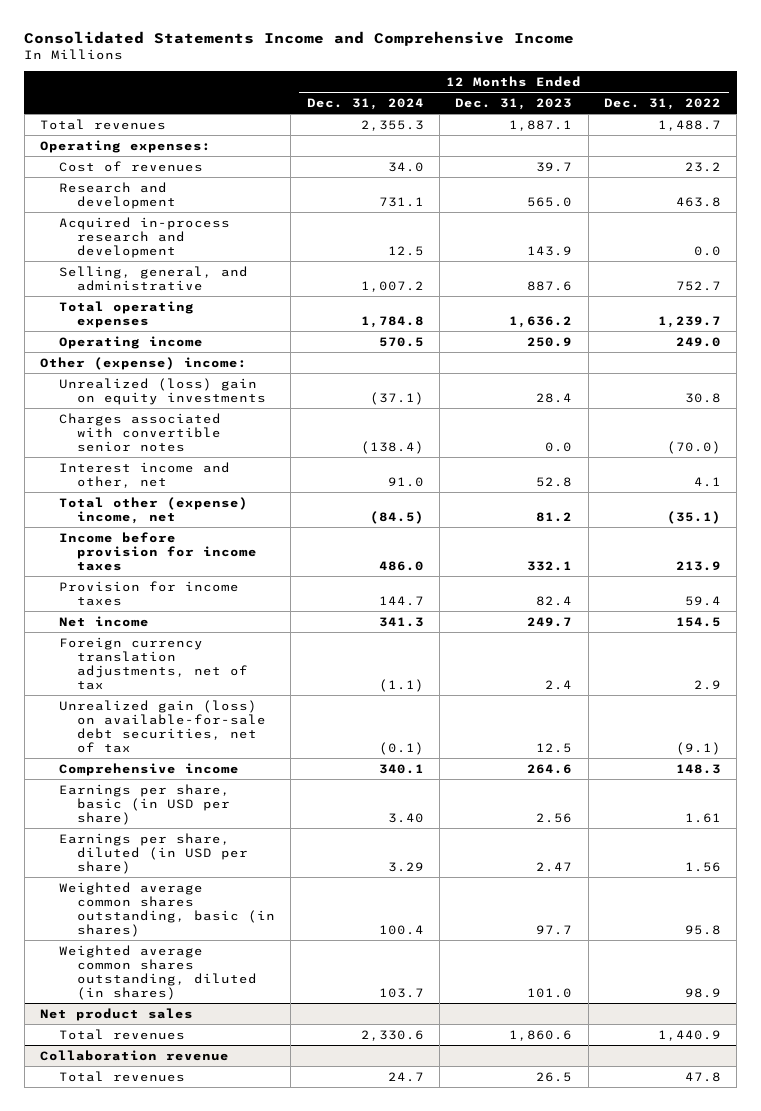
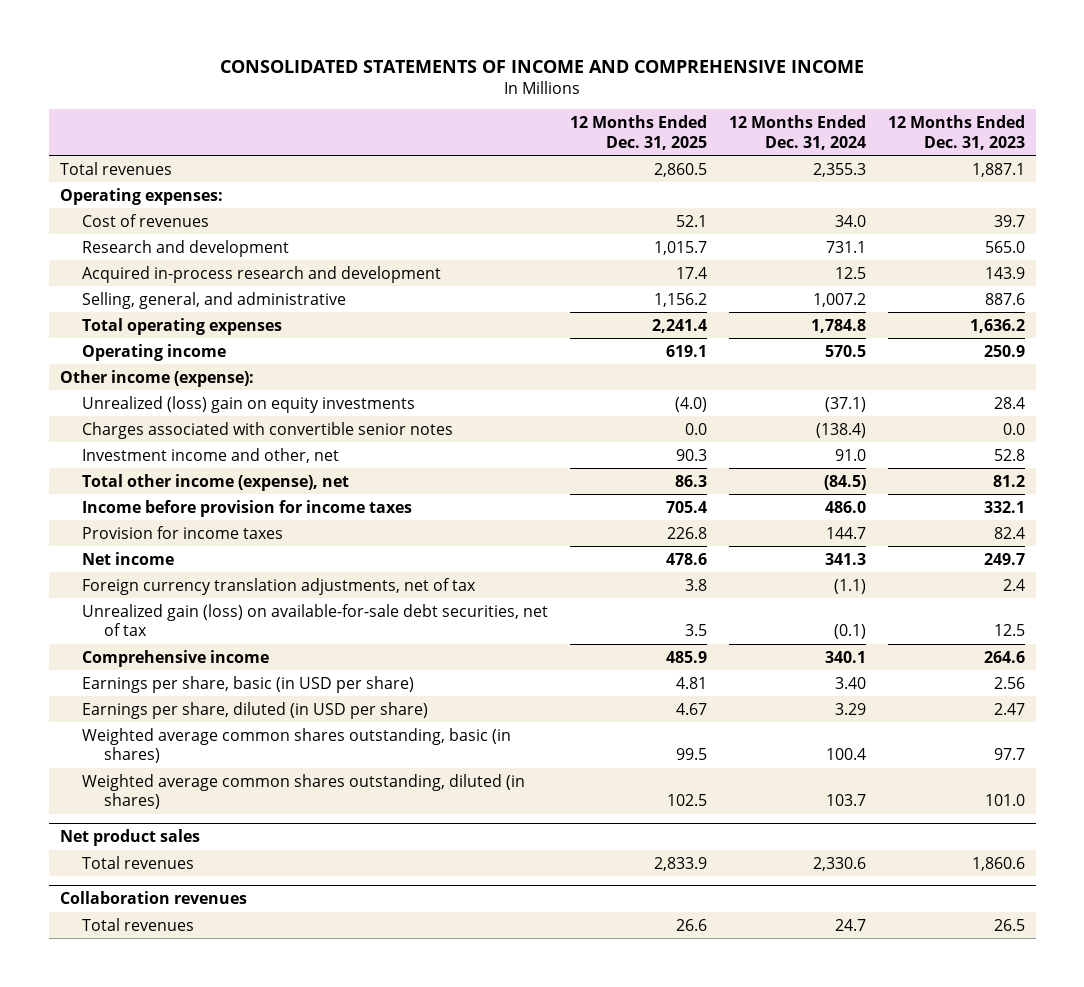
[24,31,575,47] Consolidated Statements Income and Comprehensive Income -> [220,59,865,73] CONSOLIDATED STATEMENTS OF INCOME AND COMPREHENSIVE INCOME
[603,97,721,110] Dec. 31, 2022 -> none
none -> [569,114,707,150] 12 Months Ended Dec. 31, 2025
[40,356,248,370] Other (expense) income: -> [59,369,254,387] Other income (expense):
[58,461,230,488] Interest income and other, net -> [81,447,339,463] Investment income and other, net
[58,496,248,524] Total other (expense) income, net -> [81,473,349,491] Total other income (expense), net
[40,1049,230,1061] Collaboration revenue -> [59,891,247,905] Collaboration revenues

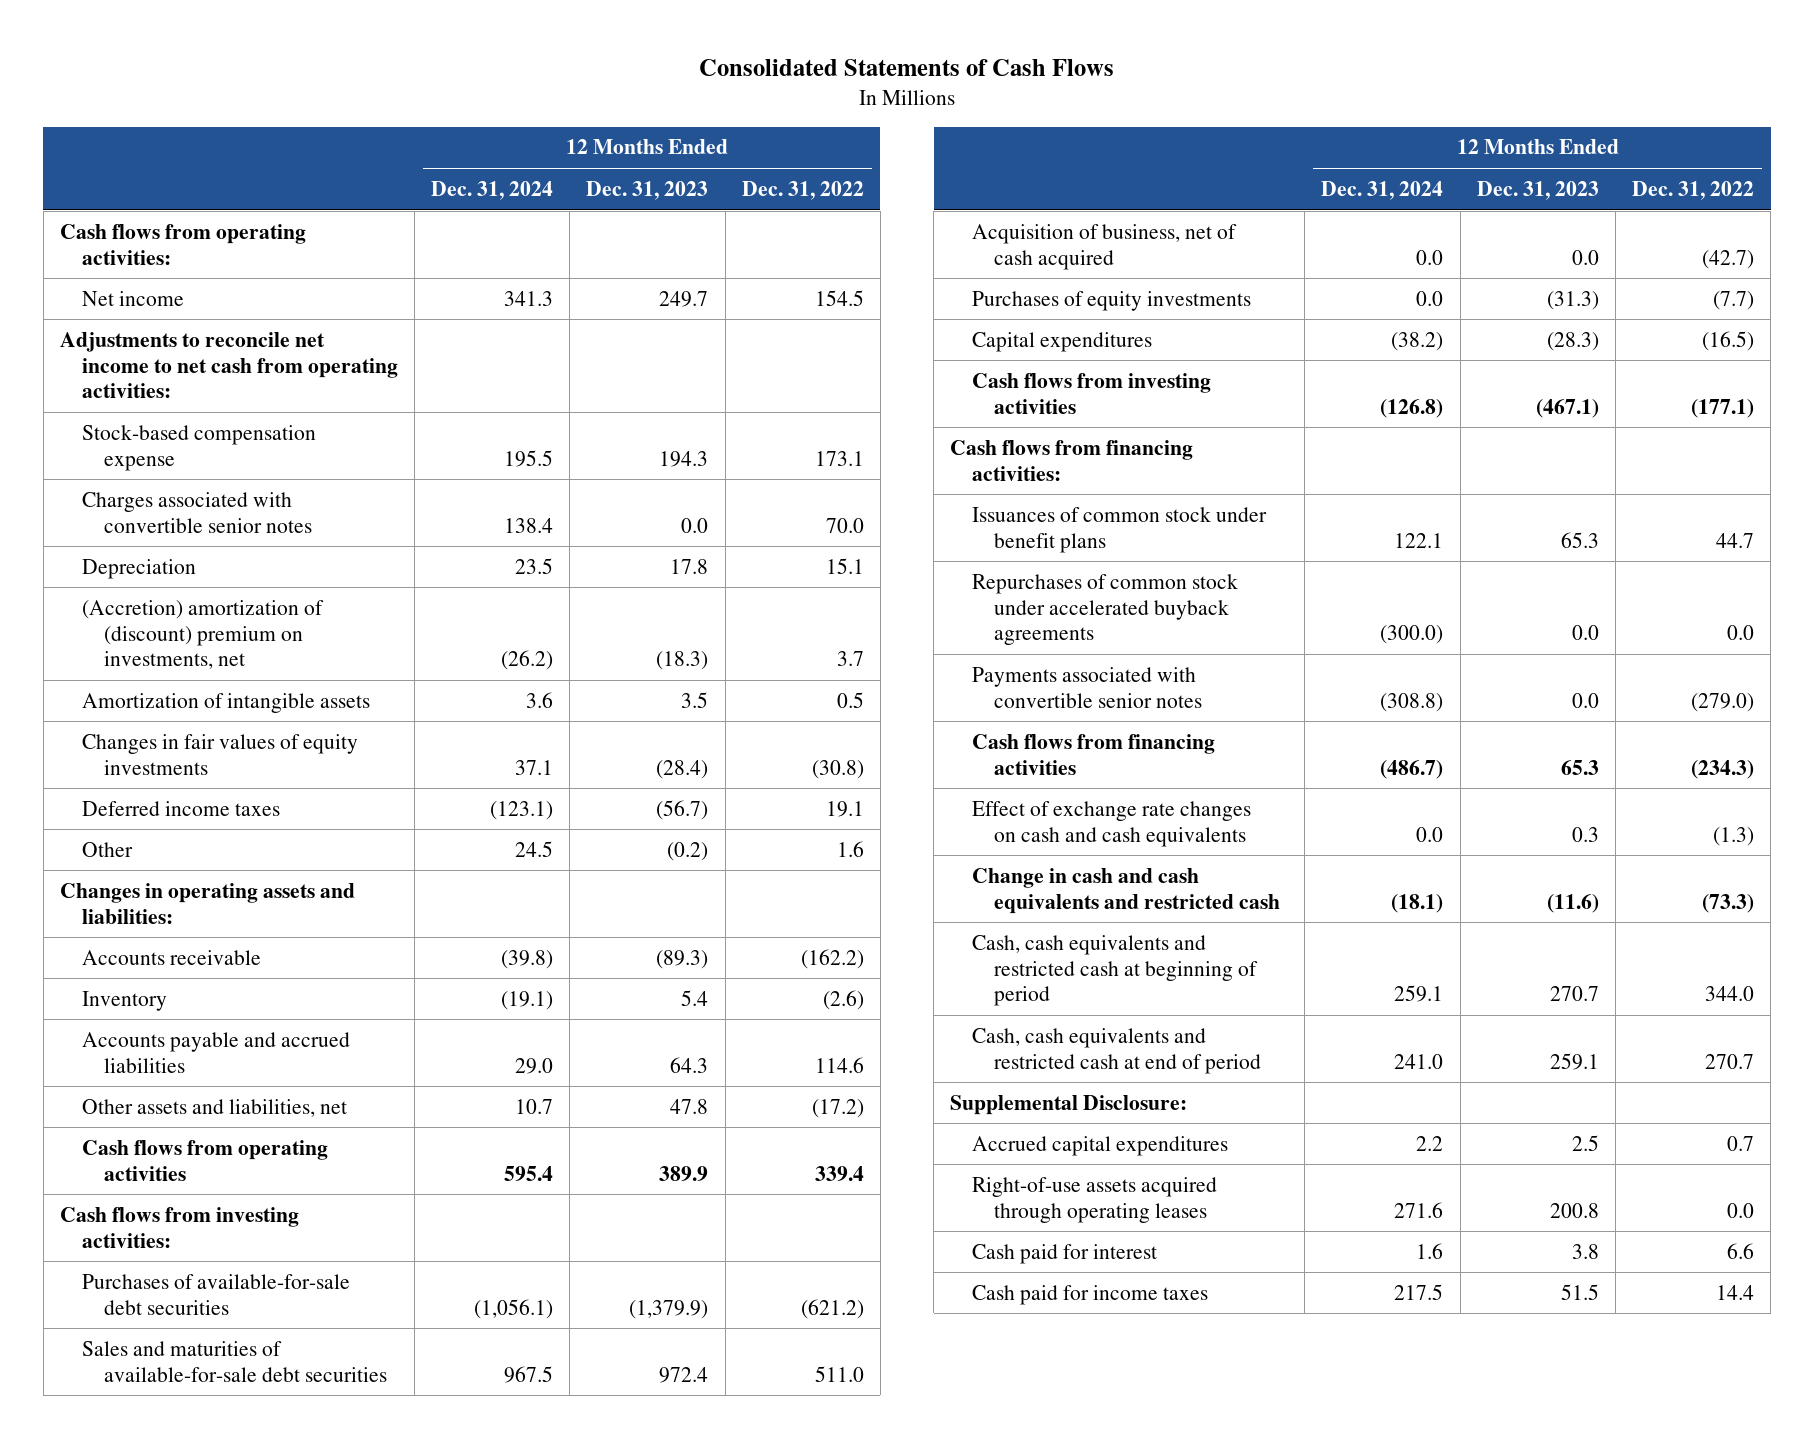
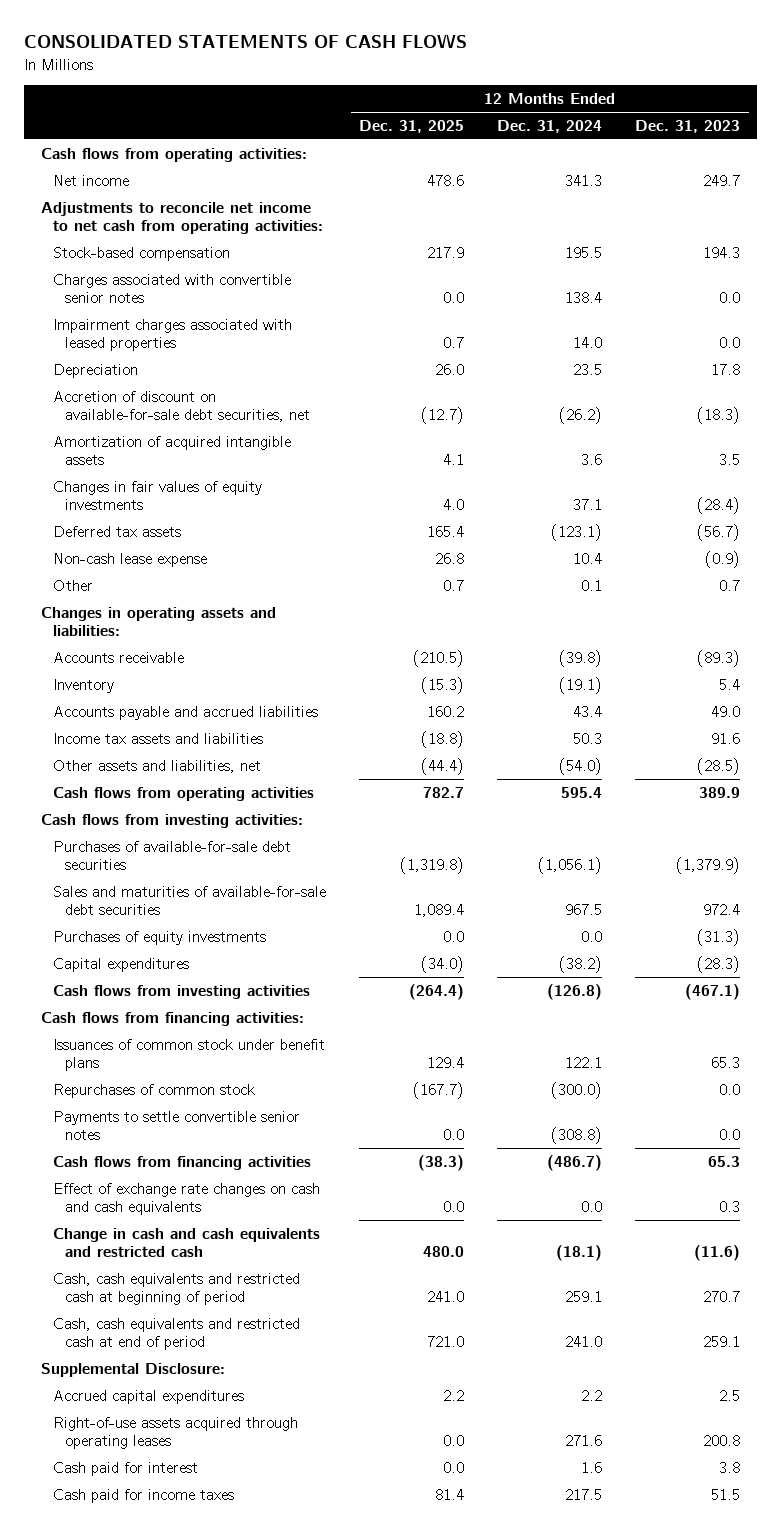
[699,59,1115,77] Consolidated Statements of Cash Flows -> [24,33,468,49] CONSOLIDATED STATEMENTS OF CASH FLOWS
[741,180,864,200] Dec. 31, 2022 -> none
none -> [359,119,465,133] Dec. 31, 2025
[81,424,316,471] Stock-based compensation expense -> [52,246,230,261] Stock-based compensation
none -> [52,318,292,352] Impairment charges associated with leased properties
[81,599,324,670] (Accretion) amortization of (discount) premium on investments, net -> [52,390,311,423] Accretion of discount on available-for-sale debt securities, net
[81,692,370,713] Amortization of intangible assets -> [52,435,291,466] Amortization of acquired intangible assets
[81,800,280,816] Deferred income taxes -> [52,525,181,537] Deferred tax assets
none -> [52,552,207,567] Non-cash lease expense
[515,840,554,857] 24.5 -> [581,579,603,591] 0.1
[667,841,709,861] (0.2) -> [719,579,741,591] 0.7
[515,1057,554,1074] 29.0 -> [573,705,603,717] 43.4
[670,1056,709,1073] 64.3 -> [711,705,741,717] 49.0
none -> [52,732,263,744] Income tax assets and liabilities
[515,1098,554,1114] 10.7 -> [559,757,603,775] (54.0)
[670,1098,709,1114] 47.8 -> [697,757,741,775] (28.5)
[972,223,1238,270] Acquisition of business, net of cash acquired -> none
[972,573,1239,646] Repurchases of common stock under accelerated buyback agreements -> [52,1083,255,1098] Repurchases of common stock
[972,666,1202,708] Payments associated with convertible senior notes -> [52,1110,300,1141] Payments to settle convertible senior notes

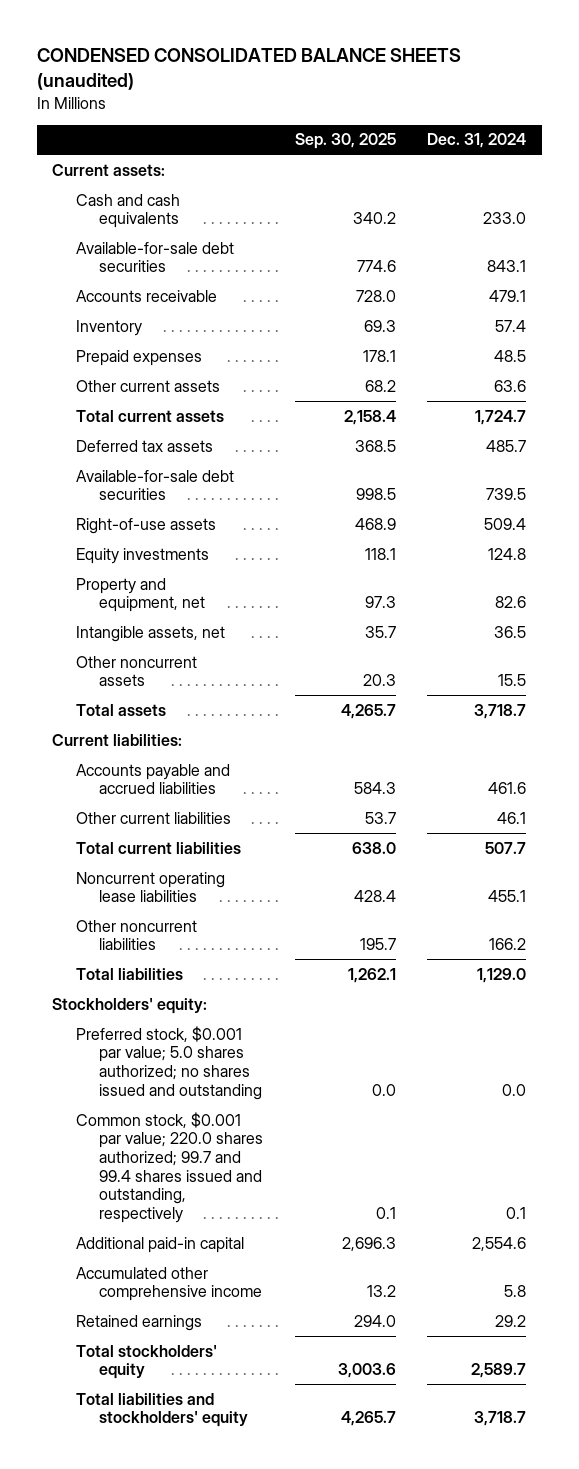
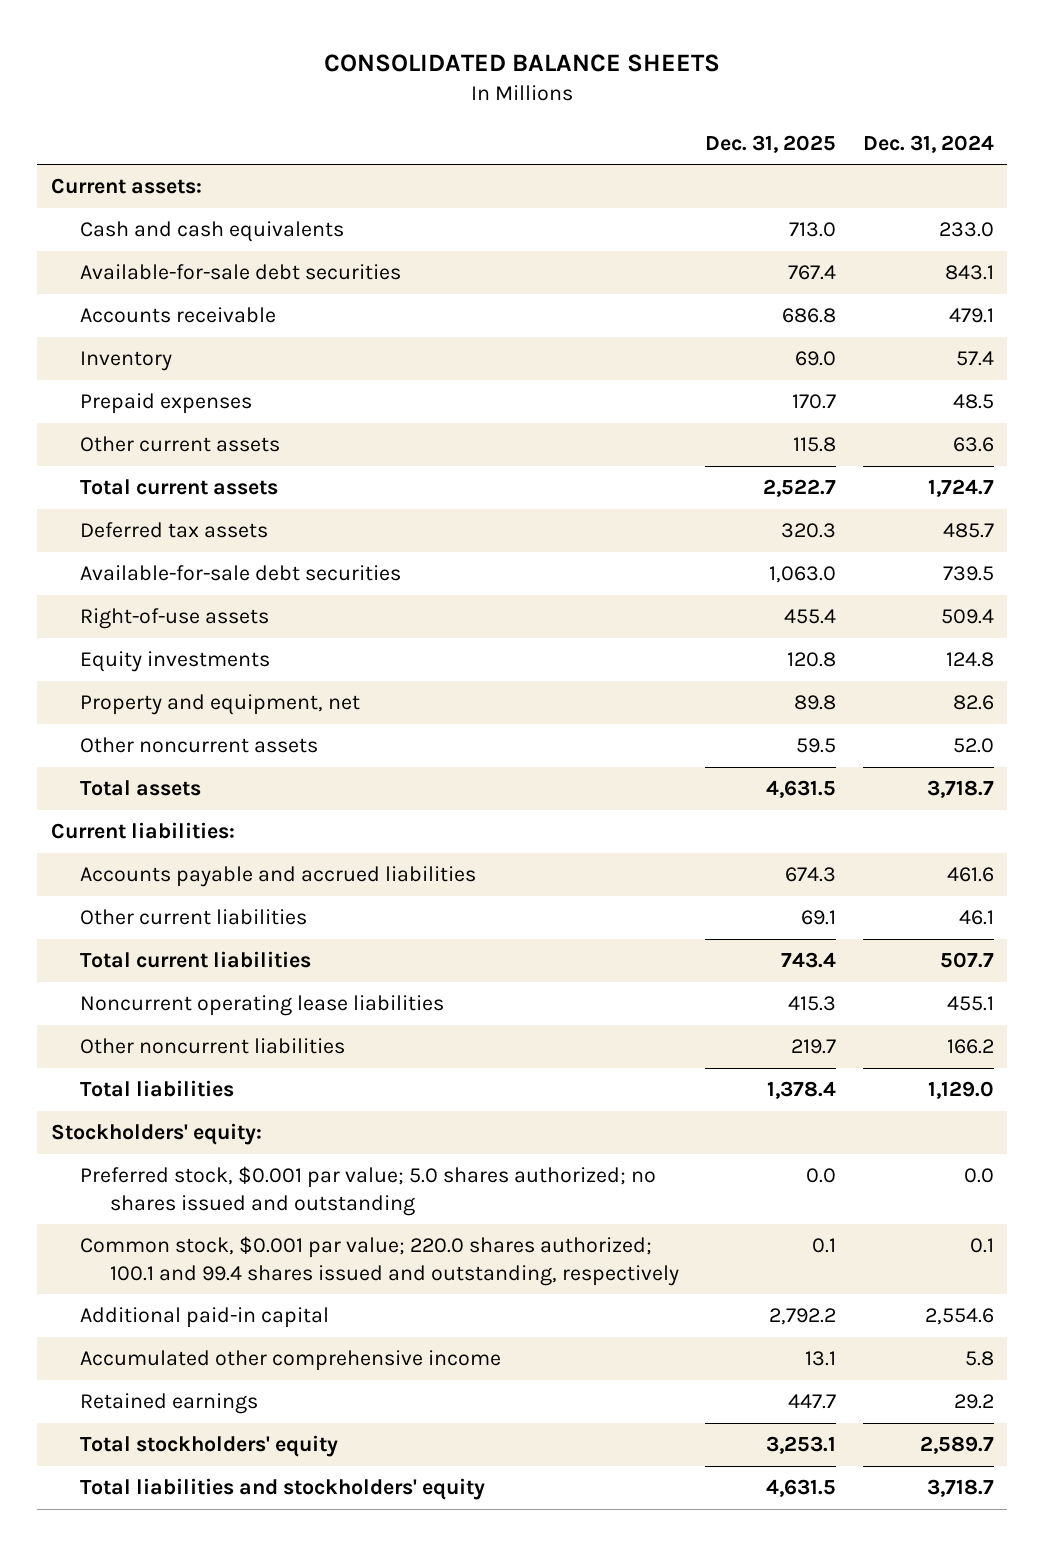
[36,47,461,90] CONDENSED CONSOLIDATED BALANCE SHEETS (unaudited) -> [324,53,721,72] CONSOLIDATED BALANCE SHEETS
[294,133,396,150] Sep. 30, 2025 -> none
none -> [705,134,837,153] Dec. 31, 2025
[75,625,225,642] Intangible assets, net -> none
[498,674,527,687] 15.5 -> [952,738,994,754] 52.0
[75,1111,264,1223] Common stock, $0.001 par value; 220.0 shares authorized; 99.7 and 99.4 shares issued and outstanding, respectively -> [80,1236,679,1286] Common stock, $0.001 par value; 220.0 shares authorized; 100.1 and 99.4 shares issued and outstanding, respectively

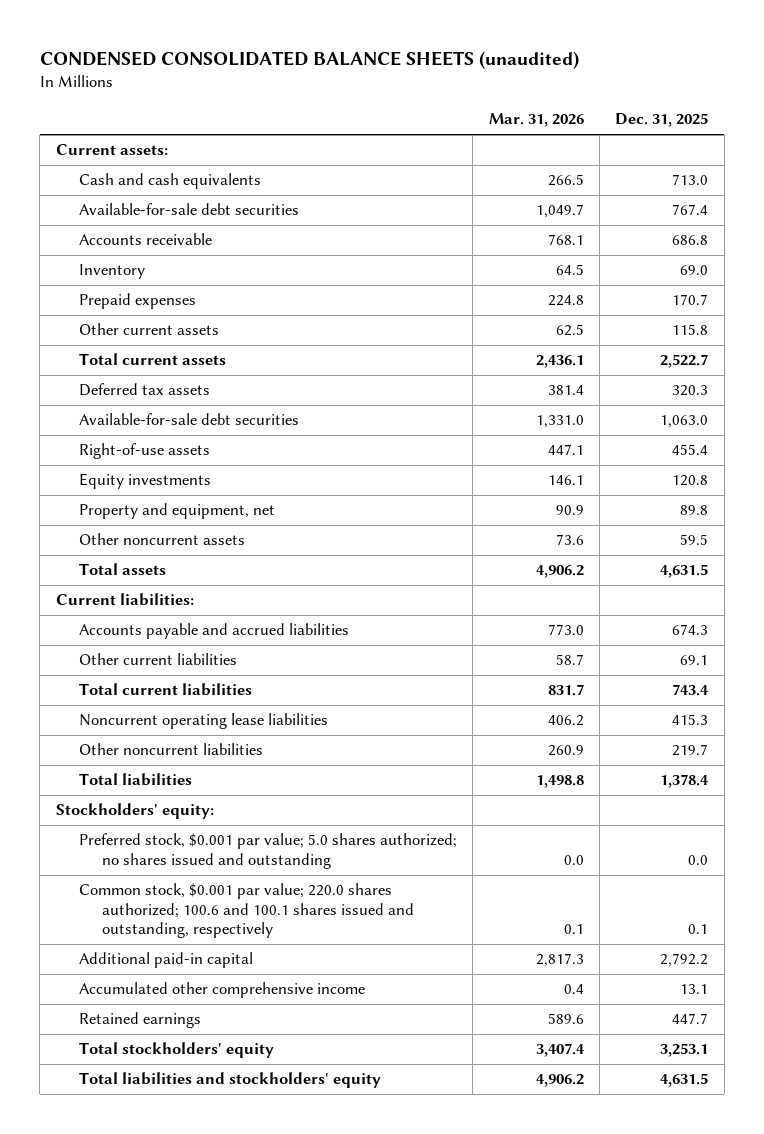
[324,53,721,72] CONSOLIDATED BALANCE SHEETS -> [39,51,579,70] CONDENSED CONSOLIDATED BALANCE SHEETS (unaudited)
[862,134,994,153] Dec. 31, 2024 -> none
none -> [488,113,584,128] Mar. 31, 2026
[80,1236,679,1286] Common stock, $0.001 par value; 220.0 shares authorized; 100.1 and 99.4 shares issued and outstanding, respectively -> [79,883,415,939] Common stock, $0.001 par value; 220.0 shares authorized; 100.6 and 100.1 shares issued and outstanding, respectively

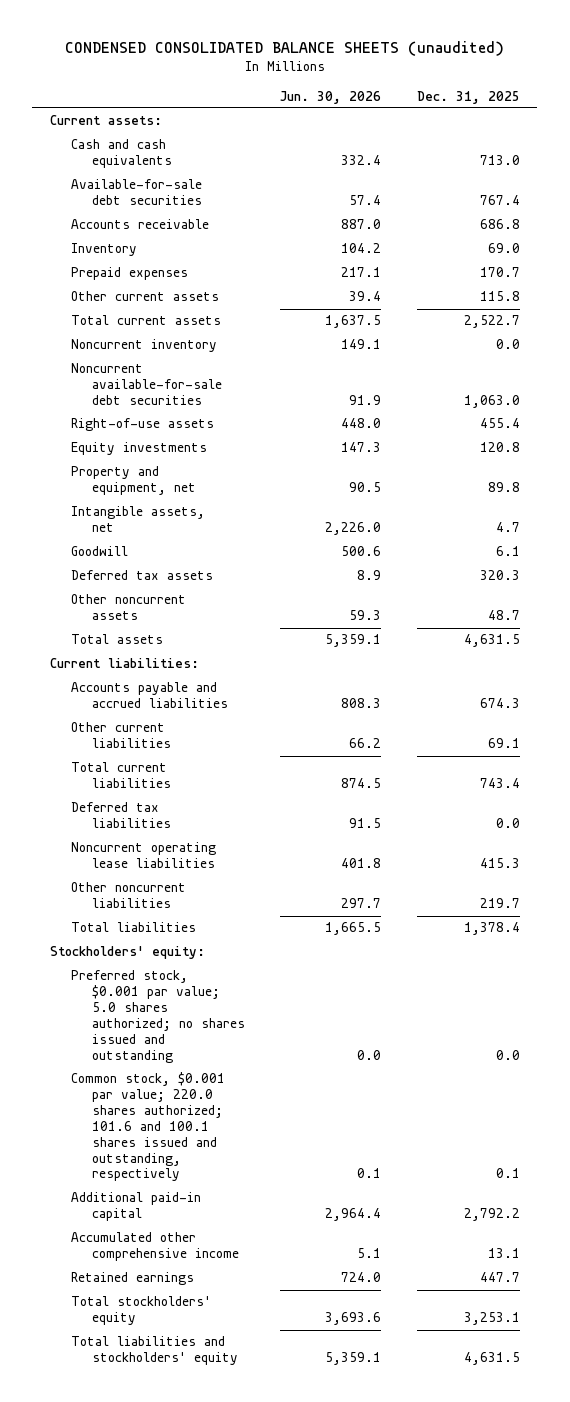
[488,113,584,128] Mar. 31, 2026 -> none
none -> [280,90,382,104] Jun. 30, 2026
none -> [70,339,217,353] Noncurrent inventory
[79,413,300,426] Available-for-sale debt securities -> [70,363,222,406] Noncurrent available-for-sale debt securities
none -> [70,506,205,533] Intangible assets, net
none -> [70,546,128,557] Goodwill
[79,383,211,397] Deferred tax assets -> [70,570,213,581] Deferred tax assets
[680,534,709,546] 59.5 -> [487,610,520,621] 48.7
none -> [70,802,171,829] Deferred tax liabilities
[79,883,415,939] Common stock, $0.001 par value; 220.0 shares authorized; 100.6 and 100.1 shares issued and outstanding, respectively -> [70,1072,225,1182] Common stock, $0.001 par value; 220.0 shares authorized; 101.6 and 100.1 shares issued and outstanding, respectively

